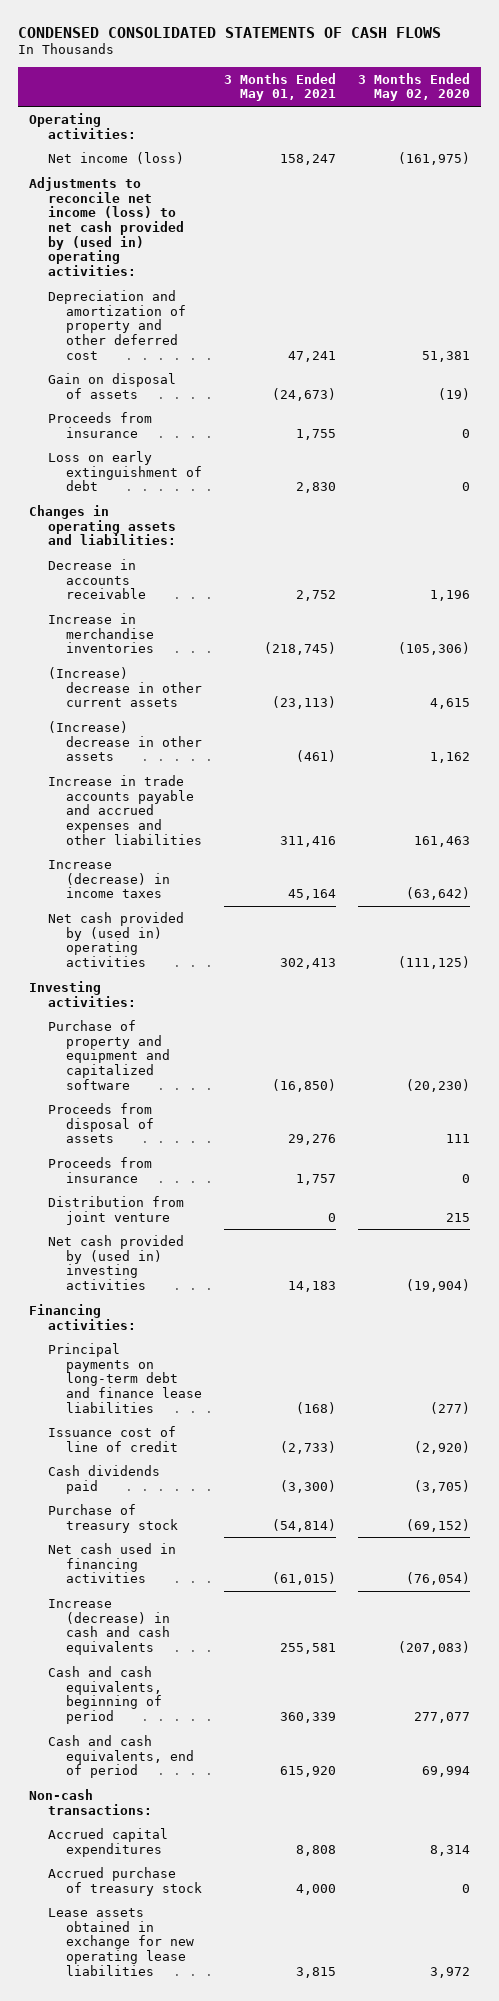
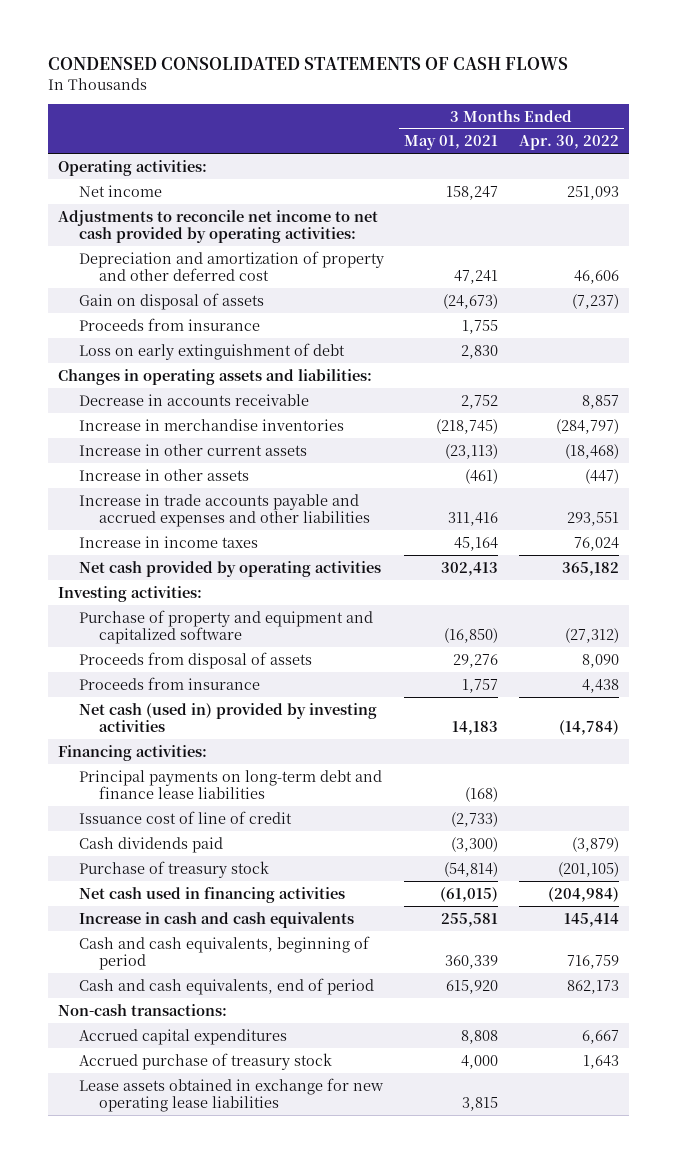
[357,72,470,102] 3 Months Ended May 02, 2020 -> none
none -> [518,135,619,151] Apr. 30, 2022
[47,151,184,164] Net income (loss) -> [78,184,162,197] Net income
[29,176,184,277] Adjustments to reconcile net income (loss) to net cash provided by (used in) operating activities: -> [58,209,379,243] Adjustments to reconcile net income to net cash provided by operating activities:
[47,666,203,708] (Increase) decrease in other current assets -> [78,443,307,456] Increase in other current assets
[47,720,203,762] (Increase) decrease in other assets -> [78,468,249,481] Increase in other assets
[47,859,171,899] Increase (decrease) in income taxes -> [78,535,258,548] Increase in income taxes
[47,911,184,967] Net cash provided by (used in) operating activities -> [78,560,381,577] Net cash provided by operating activities
[47,1195,184,1225] Distribution from joint venture -> none
[47,1234,184,1290] Net cash provided by (used in) investing activities -> [78,702,377,732] Net cash (used in) provided by investing activities
[47,1598,171,1655] Increase (decrease) in cash and cash equivalents -> [78,911,354,928] Increase in cash and cash equivalents

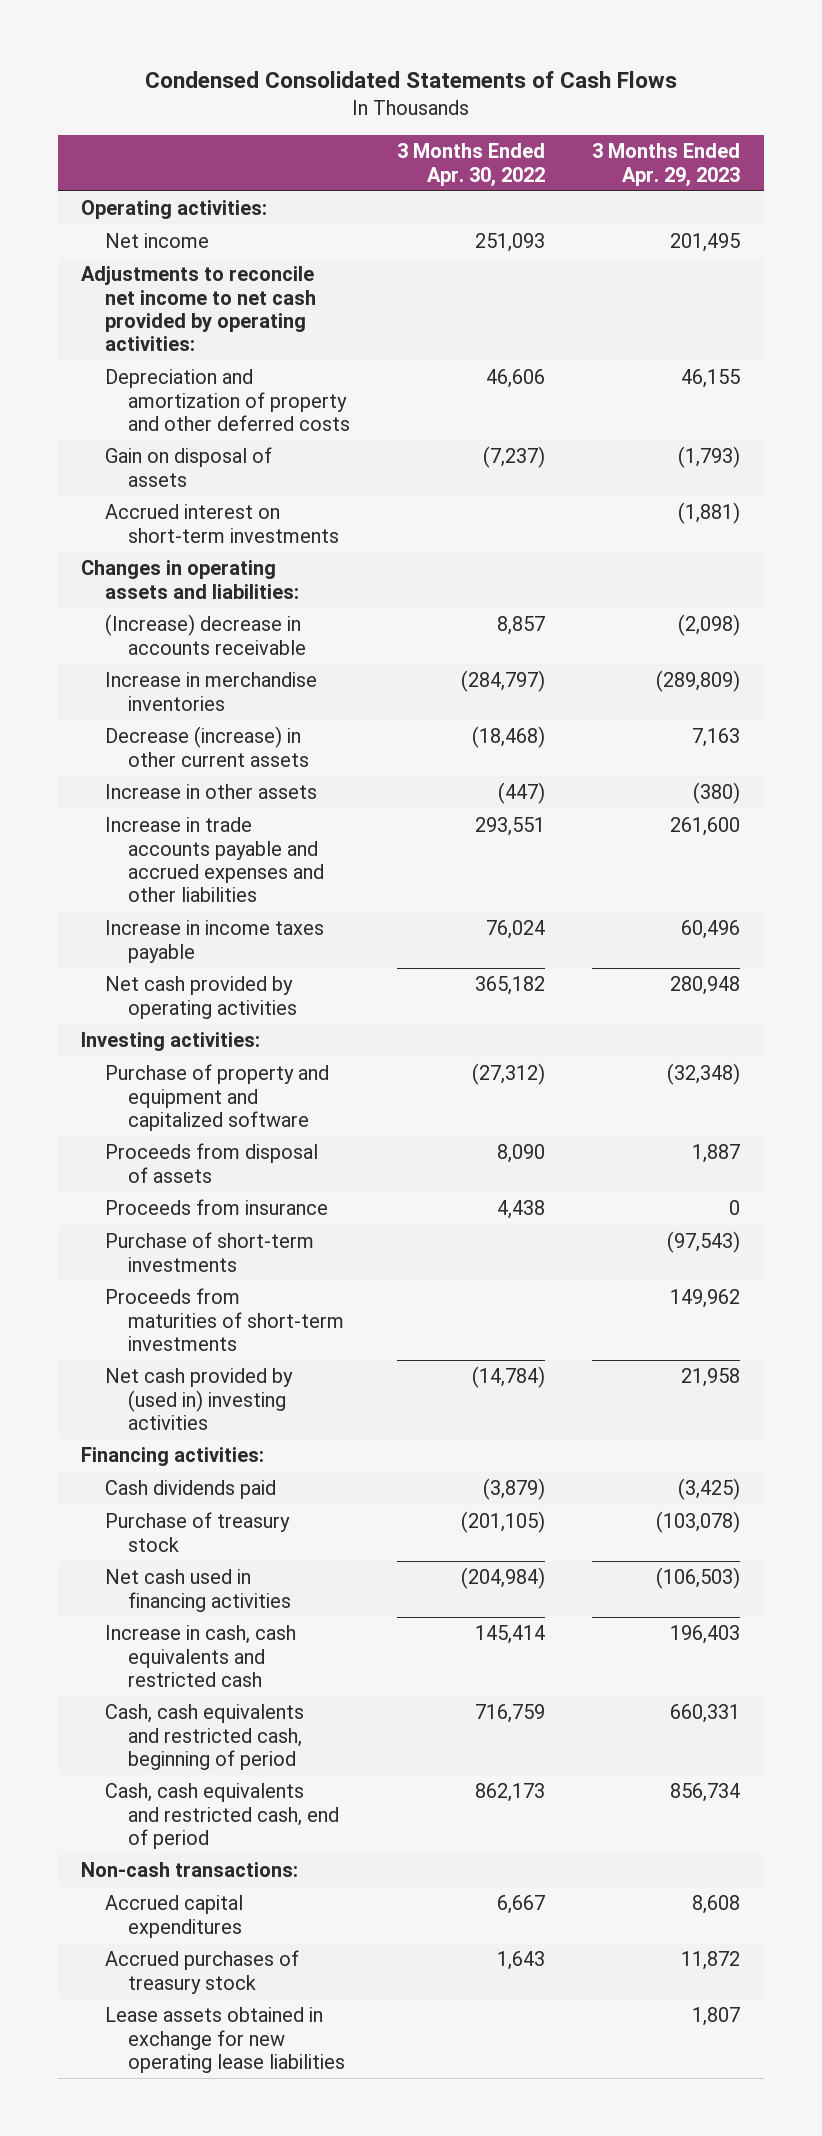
[47,57,568,71] CONDENSED CONSOLIDATED STATEMENTS OF CASH FLOWS -> [144,71,677,89] Condensed Consolidated Statements of Cash Flows
[404,135,499,151] May 01, 2021 -> none
none -> [592,143,741,187] 3 Months Ended Apr. 29, 2023
[78,250,384,281] Depreciation and amortization of property and other deferred cost -> [104,369,351,431] Depreciation and amortization of property and other deferred costs
[78,317,260,331] Proceeds from insurance -> none
[78,342,345,360] Loss on early extinguishment of debt -> none
none -> [104,504,340,543] Accrued interest on short-term investments
[78,393,309,406] Decrease in accounts receivable -> [104,614,307,655] (Increase) decrease in accounts receivable
[78,443,307,456] Increase in other current assets -> [104,726,310,767] Decrease (increase) in other current assets
[78,535,258,548] Increase in income taxes -> [104,920,324,963] Increase in income taxes payable
none -> [104,1232,314,1272] Purchase of short-term investments
none -> [104,1288,345,1351] Proceeds from maturities of short-term investments
[78,702,377,732] Net cash (used in) provided by investing activities -> [104,1368,293,1430] Net cash provided by (used in) investing activities
[78,769,382,799] Principal payments on long-term debt and finance lease liabilities -> none
[78,810,292,824] Issuance cost of line of credit -> none
[78,911,354,928] Increase in cash and cash equivalents -> [104,1625,296,1687] Increase in cash, cash equivalents and restricted cash
[78,935,370,970] Cash and cash equivalents, beginning of period -> [104,1704,304,1770] Cash, cash equivalents and restricted cash, beginning of period
[78,977,374,995] Cash and cash equivalents, end of period -> [104,1783,340,1849] Cash, cash equivalents and restricted cash, end of period
[78,1052,332,1070] Accrued purchase of treasury stock -> [104,1950,299,1994] Accrued purchases of treasury stock

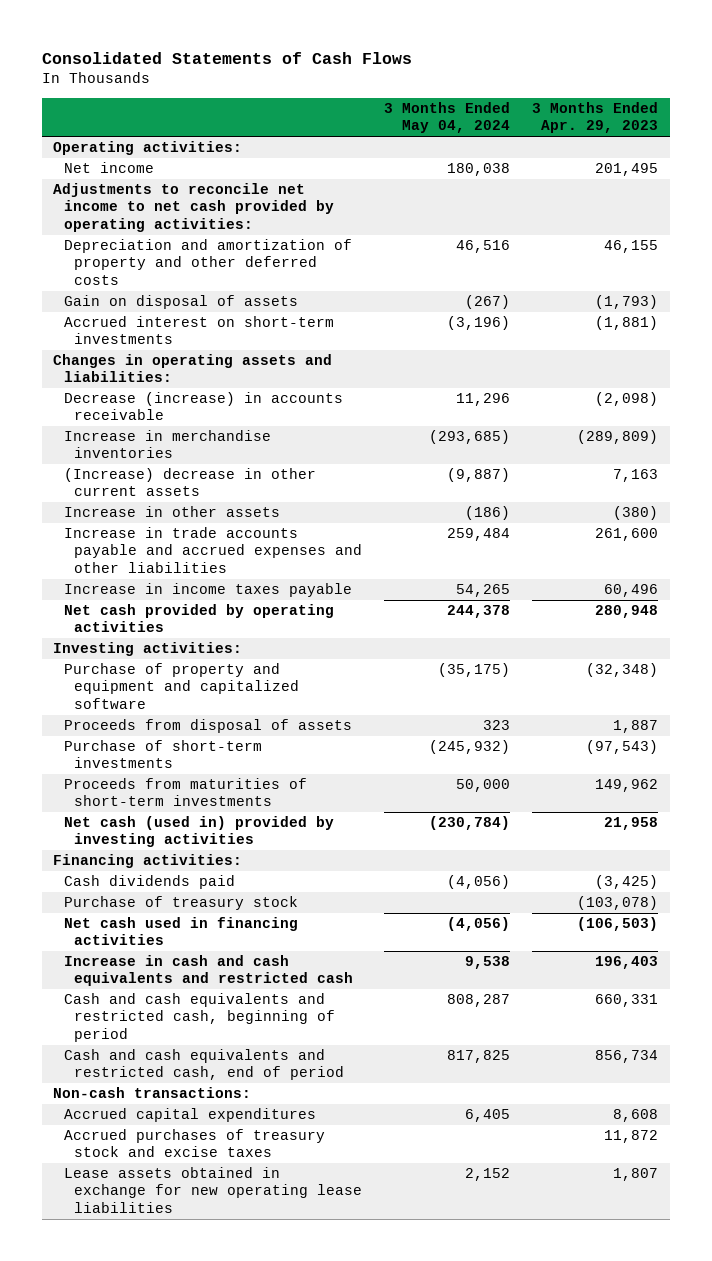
[144,71,677,89] Condensed Consolidated Statements of Cash Flows -> [42,52,413,65] Consolidated Statements of Cash Flows
[397,143,546,187] 3 Months Ended Apr. 30, 2022 -> none
none -> [384,102,511,134] 3 Months Ended May 04, 2024
[104,614,307,655] (Increase) decrease in accounts receivable -> [63,392,343,421] Decrease (increase) in accounts receivable
[104,726,310,767] Decrease (increase) in other current assets -> [63,468,316,497] (Increase) decrease in other current assets
[104,1199,328,1216] Proceeds from insurance -> none
[104,1368,293,1430] Net cash provided by (used in) investing activities -> [63,816,334,848] Net cash (used in) provided by investing activities
[104,1625,296,1687] Increase in cash, cash equivalents and restricted cash -> [63,955,354,987] Increase in cash and cash equivalents and restricted cash
[104,1704,304,1770] Cash, cash equivalents and restricted cash, beginning of period -> [63,993,336,1042] Cash and cash equivalents and restricted cash, beginning of period
[104,1783,340,1849] Cash, cash equivalents and restricted cash, end of period -> [63,1049,345,1081] Cash and cash equivalents and restricted cash, end of period
[104,1950,299,1994] Accrued purchases of treasury stock -> [63,1129,325,1158] Accrued purchases of treasury stock and excise taxes

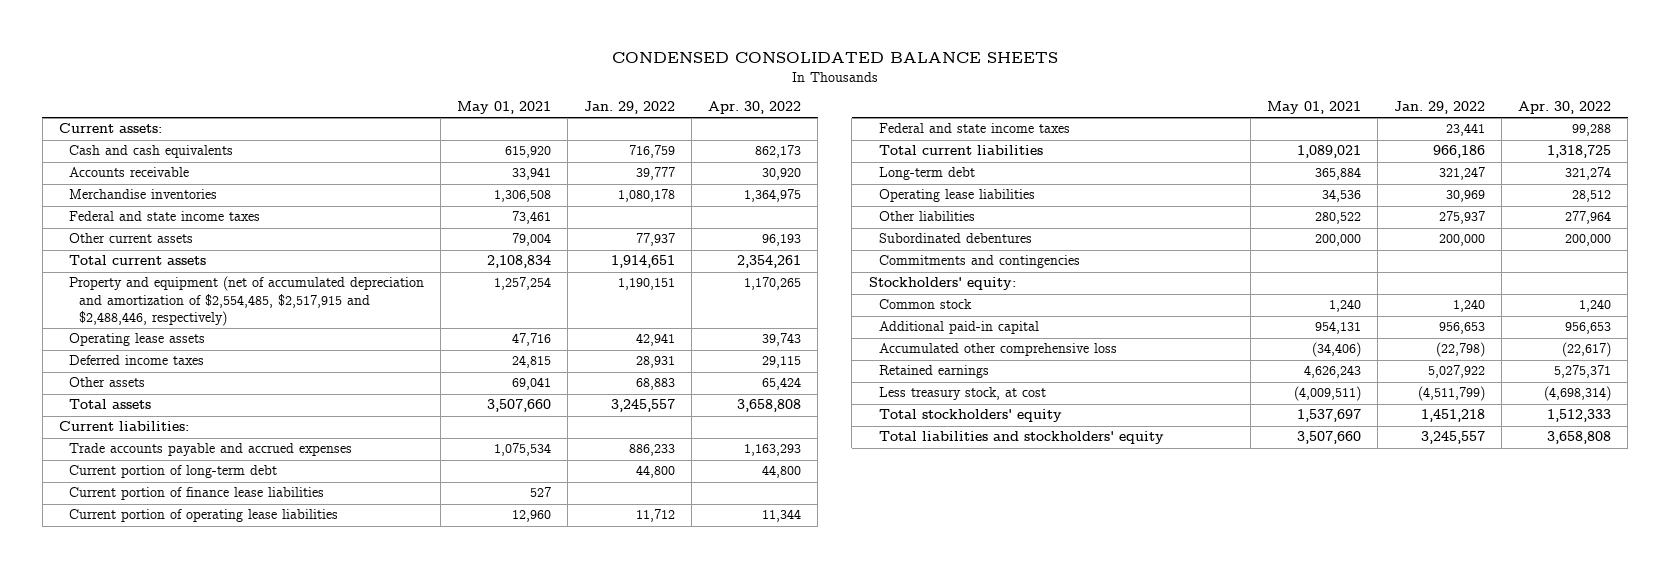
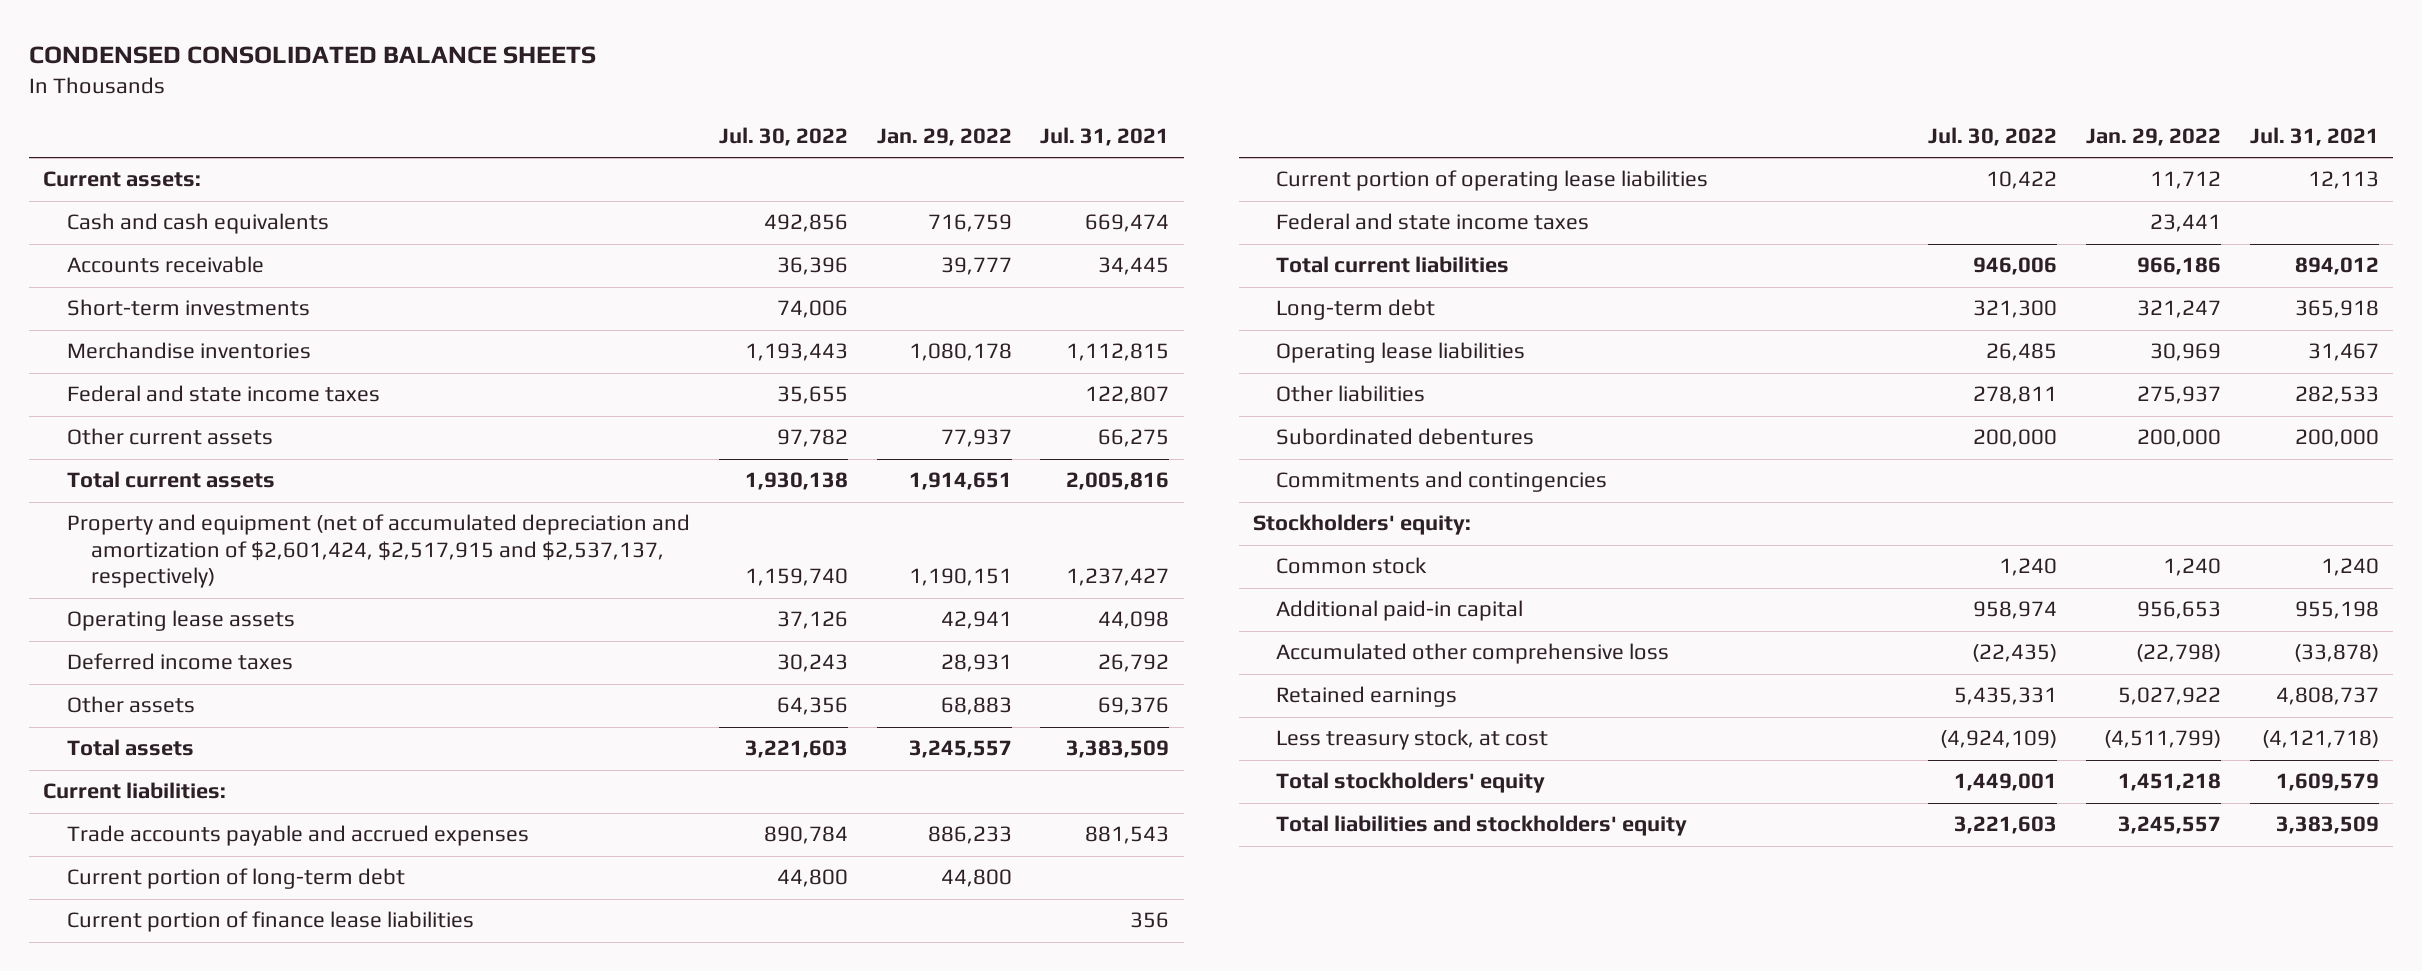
[457,101,552,115] May 01, 2021 -> none
[708,101,802,115] Apr. 30, 2022 -> none
none -> [718,127,848,147] Jul. 30, 2022
none -> [1040,127,1170,147] Jul. 31, 2021
none -> [67,299,311,317] Short-term investments
[69,276,425,326] Property and equipment (net of accumulated depreciation and amortization of $2,554,485, $2,517,915 and $2,488,446, respectively) -> [67,514,691,589] Property and equipment (net of accumulated depreciation and amortization of $2,601,424, $2,517,915 and $2,537,137, respectively)

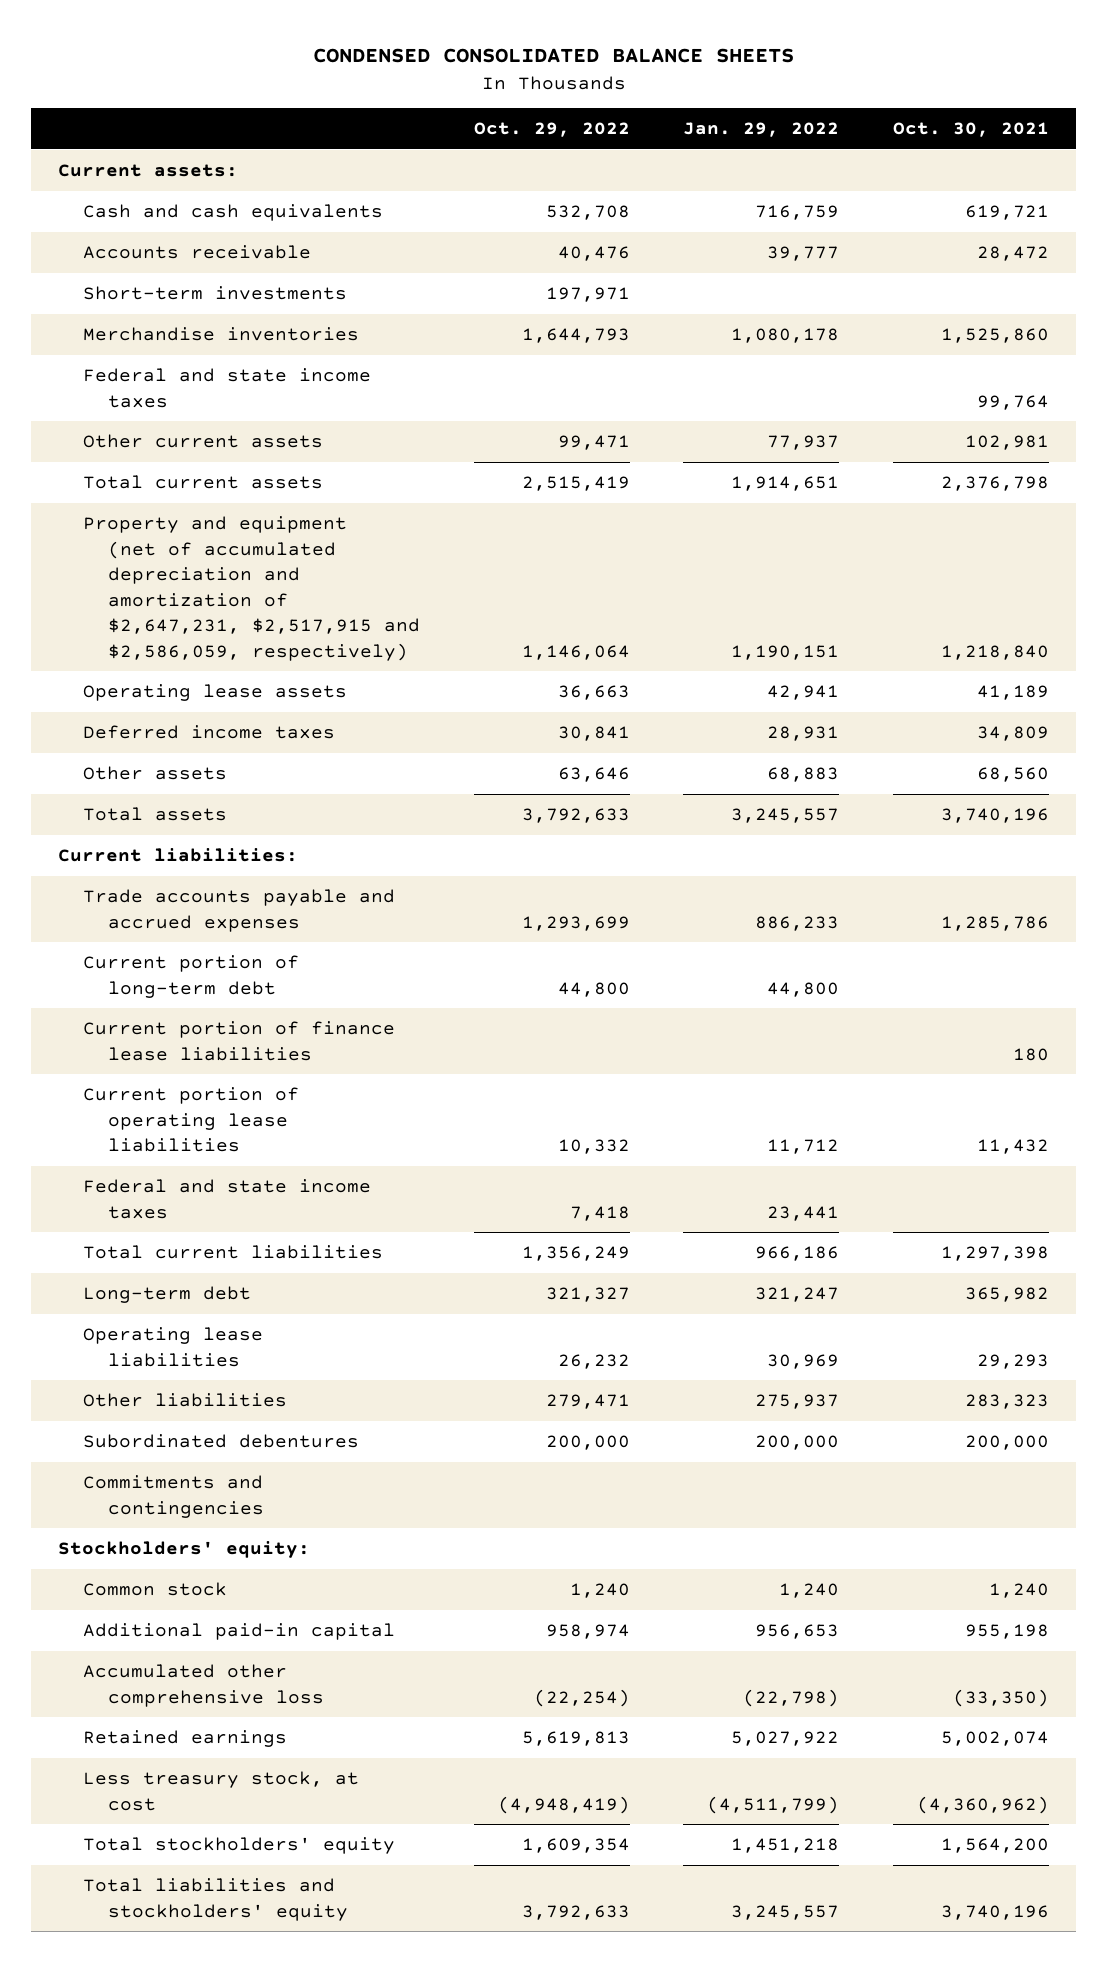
[718,127,848,147] Jul. 30, 2022 -> none
[1040,127,1170,147] Jul. 31, 2021 -> none
none -> [473,122,630,138] Oct. 29, 2022
none -> [893,122,1050,138] Oct. 30, 2021
[67,514,691,589] Property and equipment (net of accumulated depreciation and amortization of $2,601,424, $2,517,915 and $2,537,137, respectively) -> [83,516,420,661] Property and equipment (net of accumulated depreciation and amortization of $2,647,231, $2,517,915 and $2,586,059, respectively)

